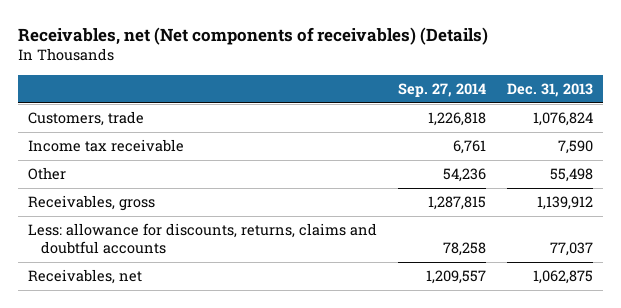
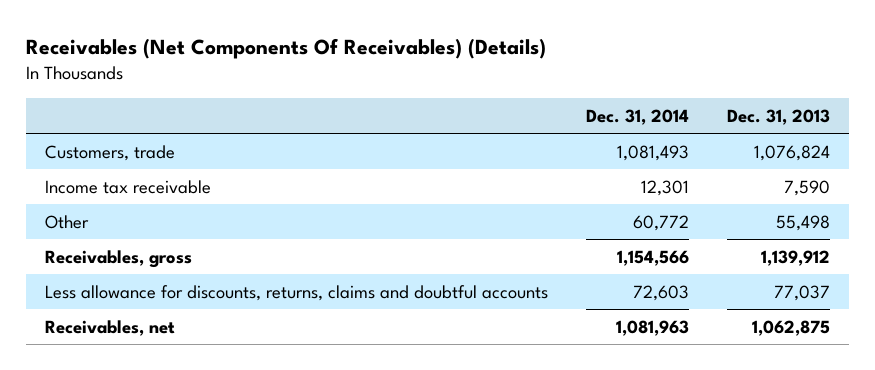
[17,26,488,45] Receivables, net (Net components of receivables) (Details) -> [25,38,546,60] Receivables (Net Components Of Receivables) (Details)
[397,83,486,98] Sep. 27, 2014 -> none
none -> [586,108,690,125] Dec. 31, 2014
[28,223,378,255] Less: allowance for discounts, returns, claims and doubtful accounts -> [44,284,548,301] Less allowance for discounts, returns, claims and doubtful accounts

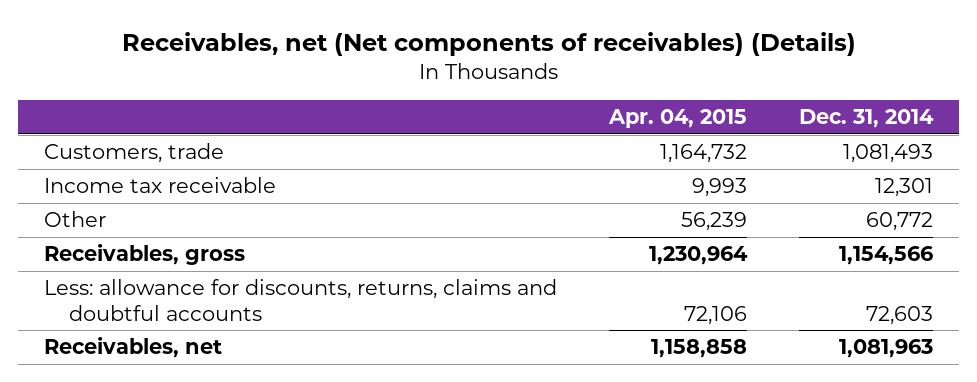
[25,38,546,60] Receivables (Net Components Of Receivables) (Details) -> [121,31,856,56] Receivables, net (Net components of receivables) (Details)
[727,108,831,125] Dec. 31, 2013 -> none
none -> [608,108,748,128] Apr. 04, 2015
[44,284,548,301] Less allowance for discounts, returns, claims and doubtful accounts -> [44,279,558,321] Less: allowance for discounts, returns, claims and doubtful accounts

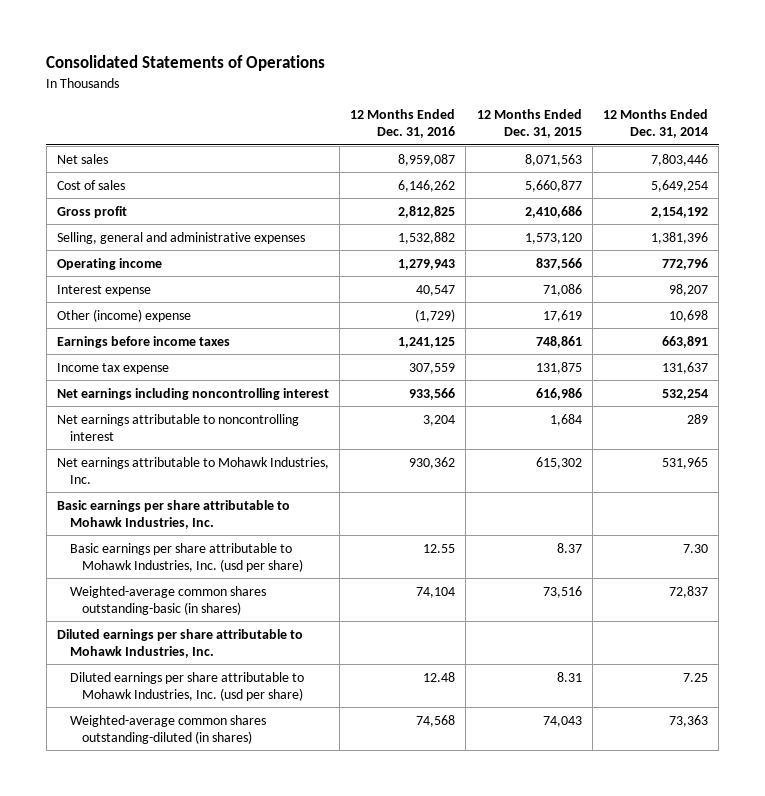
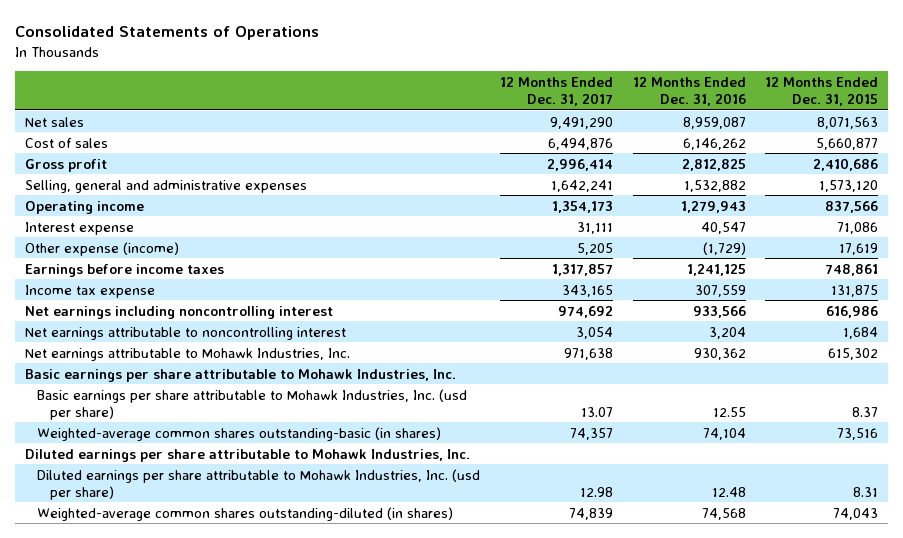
[602,109,708,139] 12 Months Ended Dec. 31, 2014 -> none
none -> [499,76,613,106] 12 Months Ended Dec. 31, 2017
[56,308,191,322] Other (income) expense -> [24,241,179,256] Other expense (income)

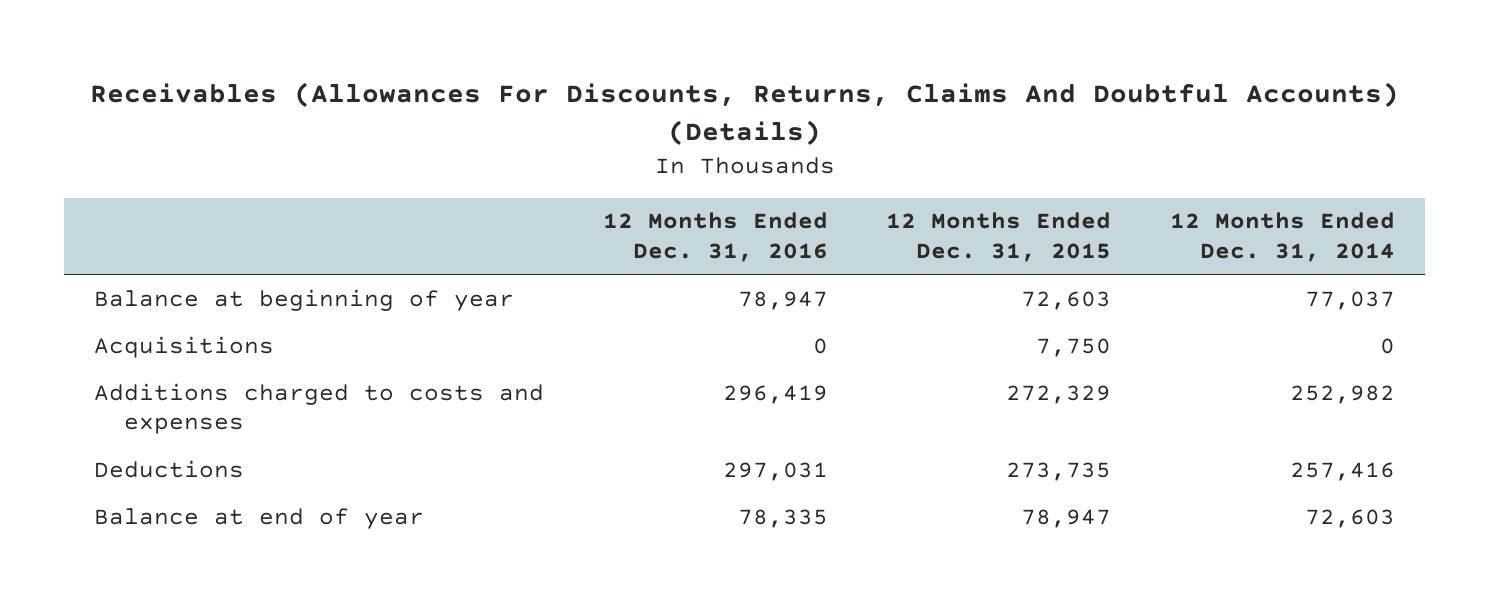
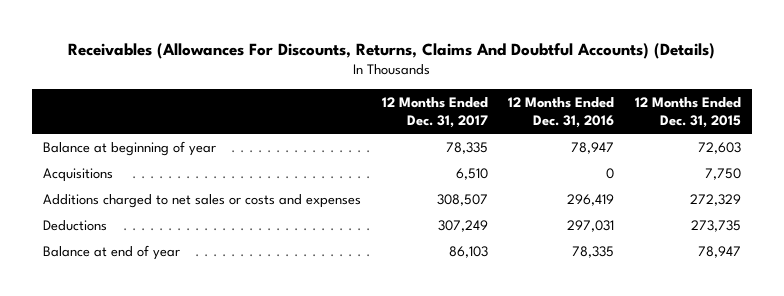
[1170,212,1396,262] 12 Months Ended Dec. 31, 2014 -> none
none -> [381,96,488,128] 12 Months Ended Dec. 31, 2017
[93,382,544,435] Additions charged to costs and expenses -> [42,193,361,208] Additions charged to net sales or costs and expenses

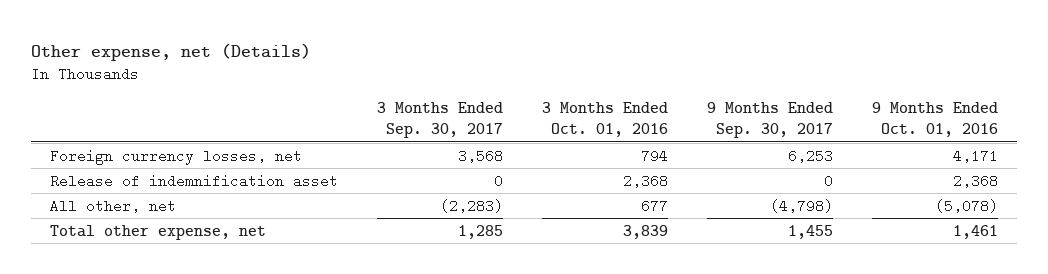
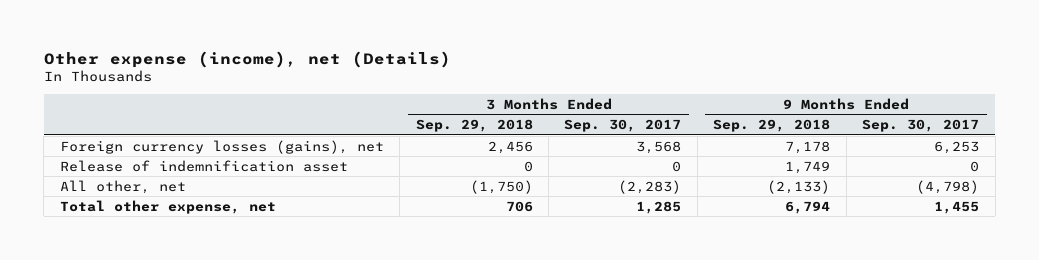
[30,42,311,61] Other expense, net (Details) -> [43,50,451,68] Other expense (income), net (Details)
[542,102,669,138] 3 Months Ended Oct. 01, 2016 -> none
[871,102,998,138] 9 Months Ended Oct. 01, 2016 -> none
none -> [415,118,533,132] Sep. 29, 2018
none -> [713,118,831,132] Sep. 29, 2018
[50,148,303,165] Foreign currency losses, net -> [59,139,384,154] Foreign currency losses (gains), net

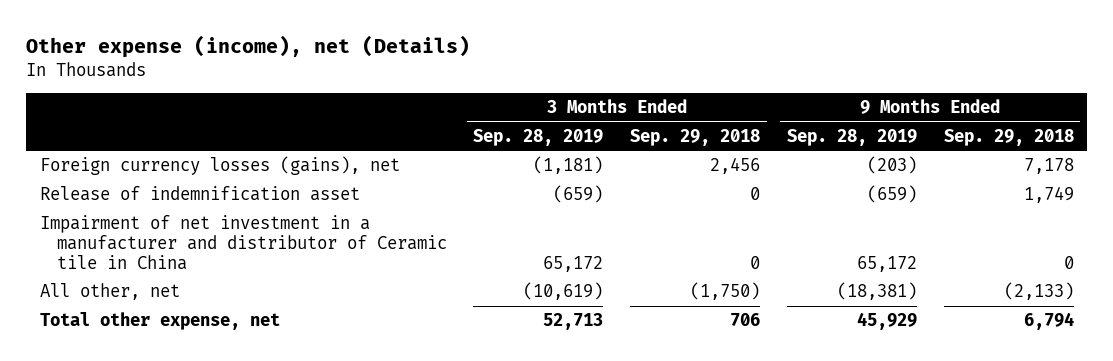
[564,118,682,132] Sep. 30, 2017 -> none
[862,118,980,132] Sep. 30, 2017 -> none
none -> [473,128,604,146] Sep. 28, 2019
none -> [786,128,917,146] Sep. 28, 2019
none -> [39,215,447,271] Impairment of net investment in a manufacturer and distributor of Ceramic tile in China

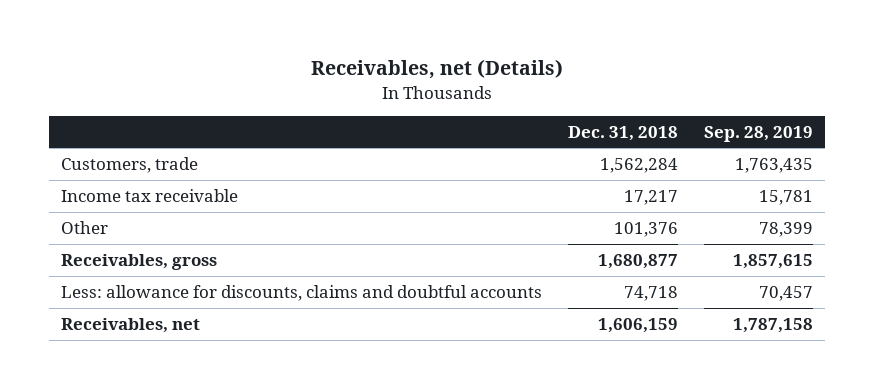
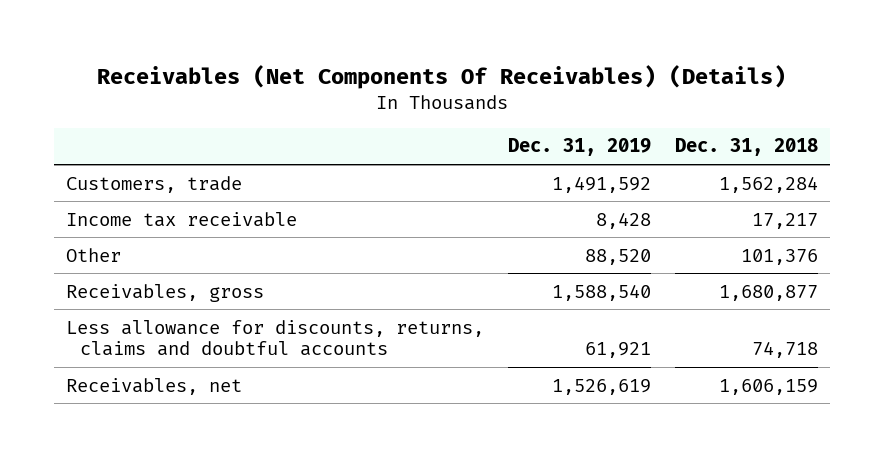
[311,59,564,80] Receivables, net (Details) -> [97,64,787,89] Receivables (Net Components Of Receivables) (Details)
[703,125,813,142] Sep. 28, 2019 -> none
none -> [508,138,652,157] Dec. 31, 2019
[61,284,543,301] Less: allowance for discounts, claims and doubtful accounts -> [66,319,485,357] Less allowance for discounts, returns, claims and doubtful accounts

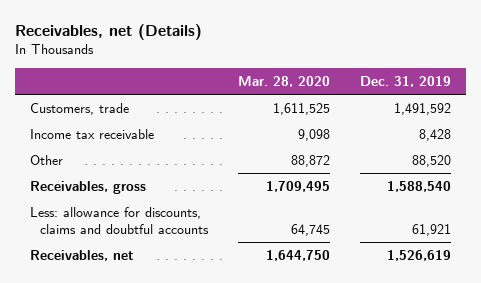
[97,64,787,89] Receivables (Net Components Of Receivables) (Details) -> [15,24,203,41] Receivables, net (Details)
[675,138,819,157] Dec. 31, 2018 -> none
none -> [238,75,331,87] Mar. 28, 2020
[66,319,485,357] Less allowance for discounts, returns, claims and doubtful accounts -> [30,206,209,234] Less: allowance for discounts, claims and doubtful accounts

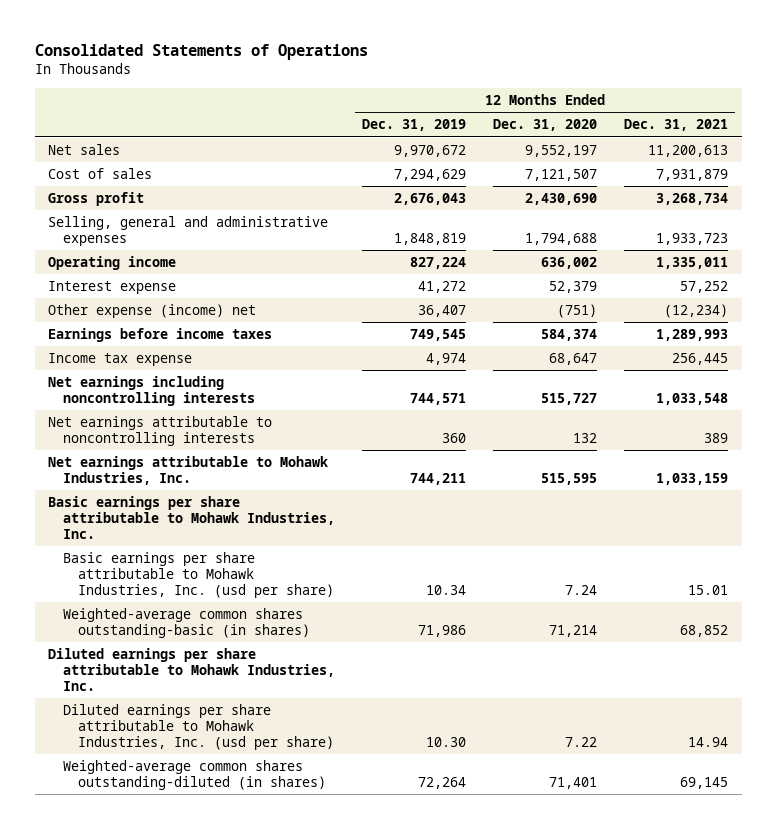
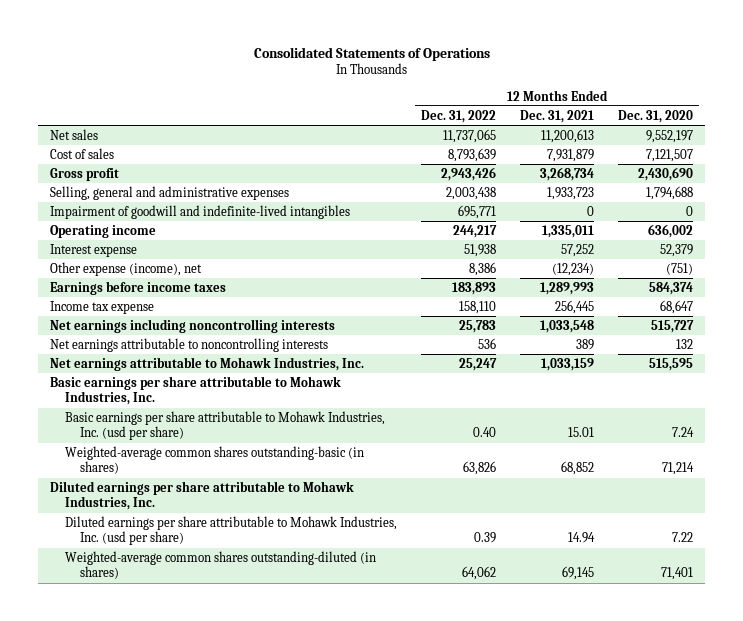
[362,119,467,132] Dec. 31, 2019 -> none
none -> [421,109,497,123] Dec. 31, 2022
none -> [50,204,351,219] Impairment of goodwill and indefinite-lived intangibles
[48,304,257,319] Other expense (income) net -> [50,261,203,276] Other expense (income), net

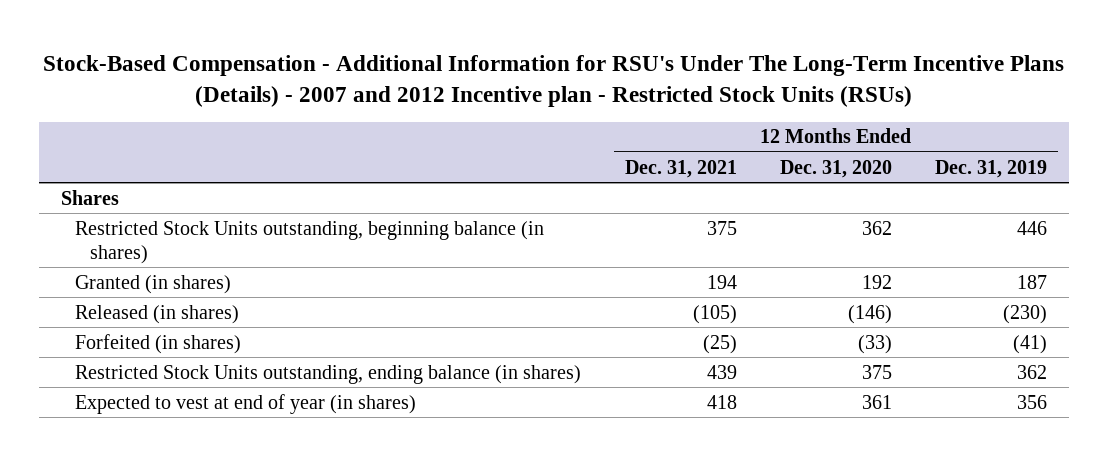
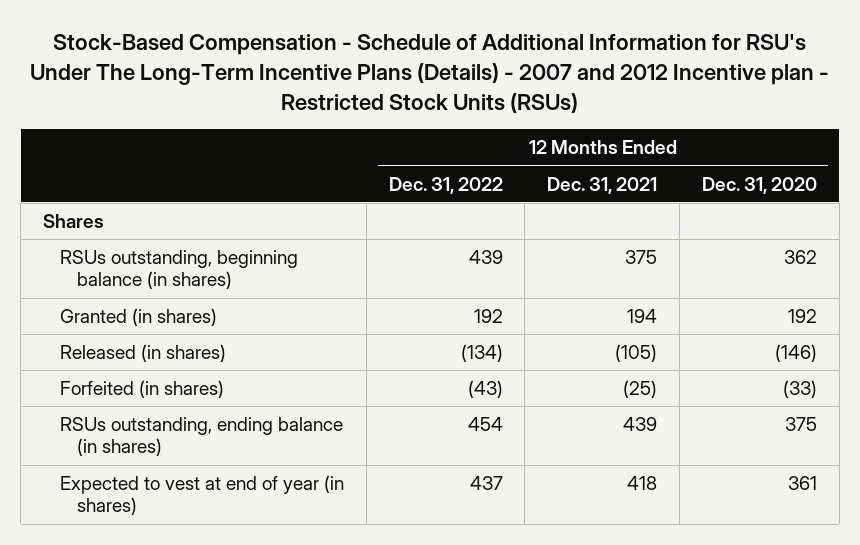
[43,54,1065,107] Stock-Based Compensation - Additional Information for RSU's Under The Long-Term Incentive Plans (Details) - 2007 and 2012 Incentive plan - Restricted Stock Units (RSUs) -> [29,34,829,113] Stock-Based Compensation - Schedule of Additional Information for RSU's Under The Long-Term Incentive Plans (Details) - 2007 and 2012 Incentive plan - Restricted Stock Units (RSUs)
[935,159,1048,178] Dec. 31, 2019 -> none
none -> [388,176,503,194] Dec. 31, 2022
[75,220,545,264] Restricted Stock Units outstanding, beginning balance (in shares) -> [60,250,299,290] RSUs outstanding, beginning balance (in shares)
[75,364,582,384] Restricted Stock Units outstanding, ending balance (in shares) -> [60,417,344,457] RSUs outstanding, ending balance (in shares)

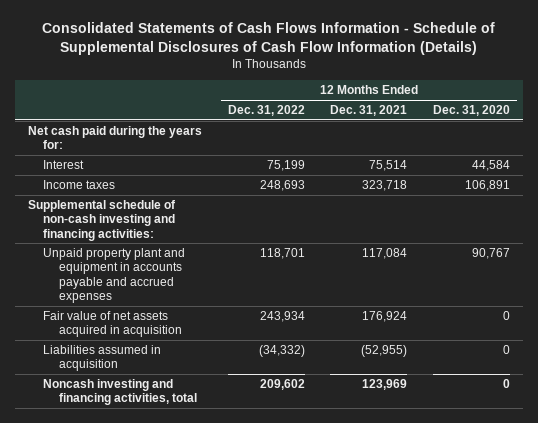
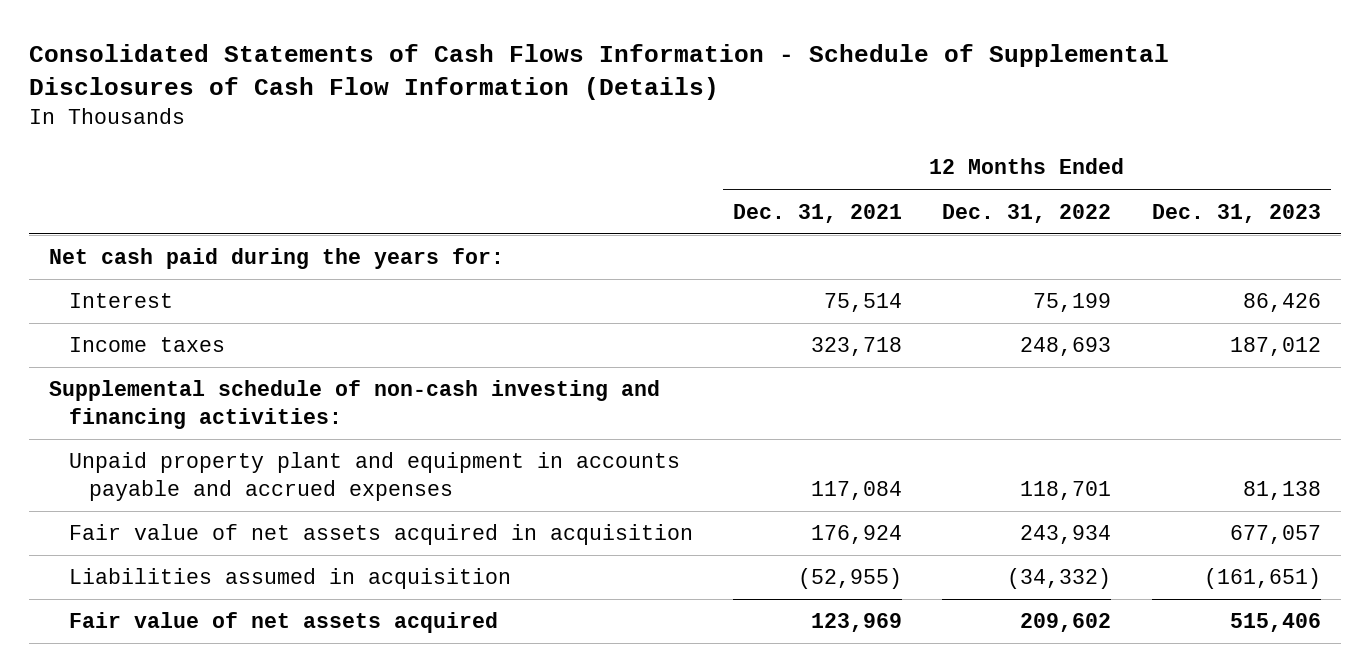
[433,105,511,117] Dec. 31, 2020 -> none
none -> [1151,203,1321,223] Dec. 31, 2023
[43,379,197,406] Noncash investing and financing activities, total -> [68,612,498,634] Fair value of net assets acquired

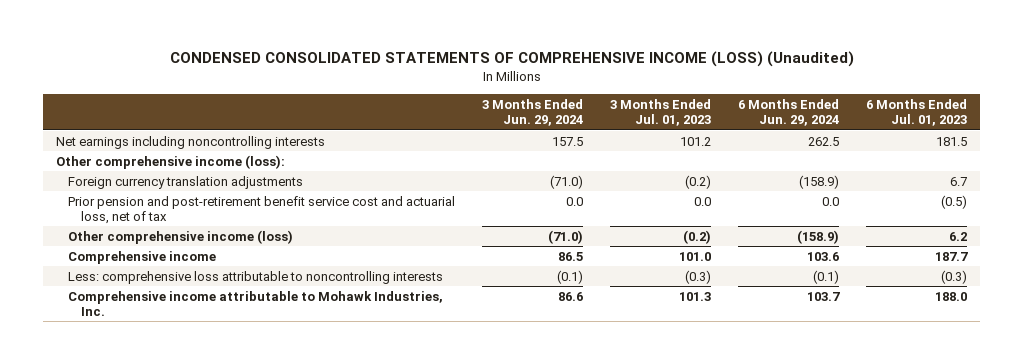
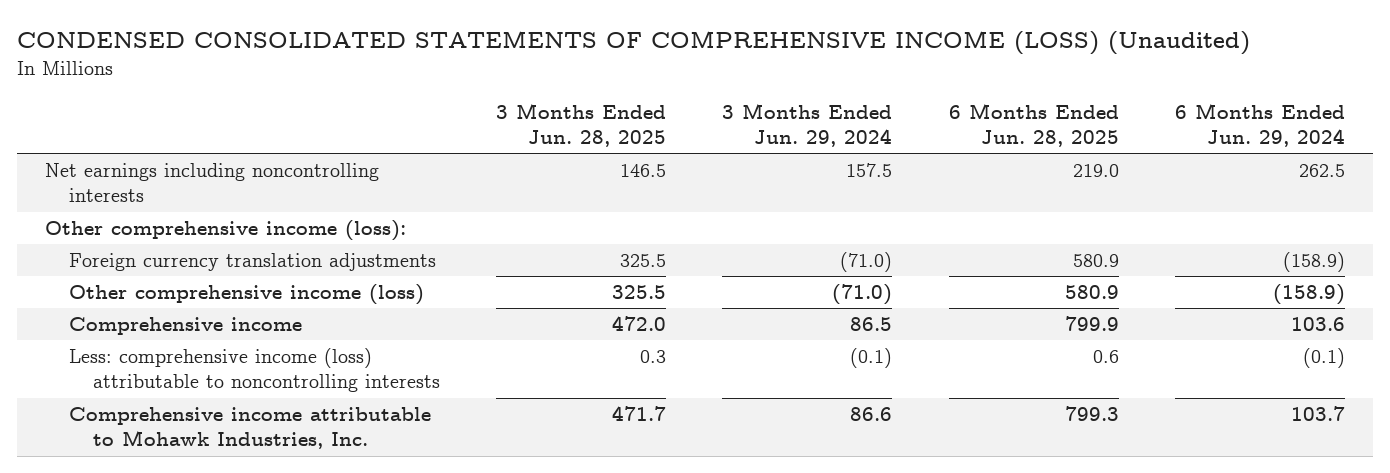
[610,98,712,127] 3 Months Ended Jul. 01, 2023 -> none
[866,98,968,127] 6 Months Ended Jul. 01, 2023 -> none
none -> [495,102,666,148] 3 Months Ended Jun. 28, 2025
none -> [948,102,1119,148] 6 Months Ended Jun. 28, 2025
[68,195,456,225] Prior pension and post-retirement benefit service cost and actuarial loss, net of tax -> none
[68,270,444,284] Less: comprehensive loss attributable to noncontrolling interests -> [68,348,440,393] Less: comprehensive income (loss) attributable to noncontrolling interests

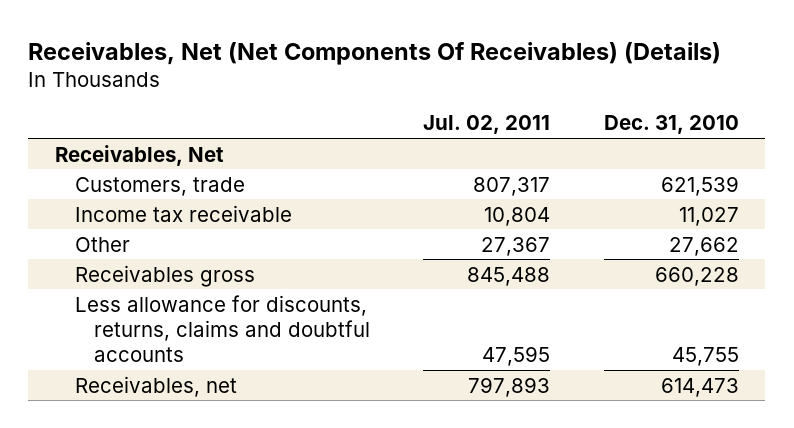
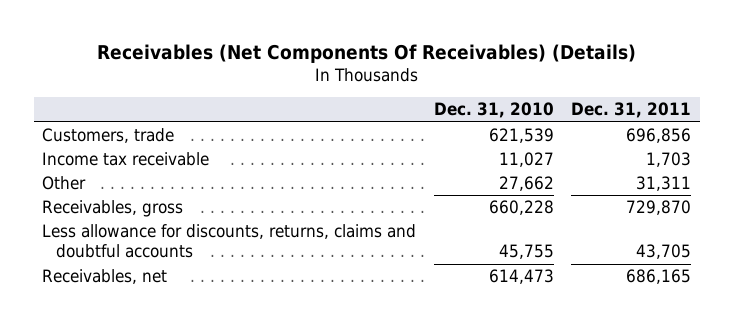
[28,42,722,66] Receivables, Net (Net Components Of Receivables) (Details) -> [96,43,636,63] Receivables (Net Components Of Receivables) (Details)
[423,115,551,135] Jul. 02, 2011 -> none
none -> [570,102,691,119] Dec. 31, 2011
[55,144,225,166] Receivables, Net -> none
[74,264,255,287] Receivables gross -> [42,200,184,218] Receivables, gross

